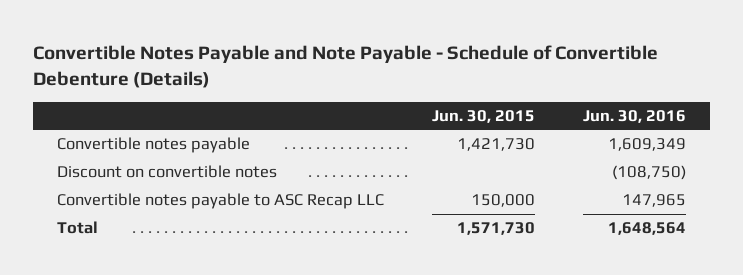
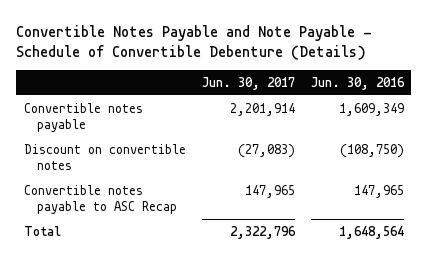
[432,109,536,123] Jun. 30, 2015 -> none
none -> [201,76,295,90] Jun. 30, 2017
[57,193,385,210] Convertible notes payable to ASC Recap LLC -> [24,184,178,215] Convertible notes payable to ASC Recap

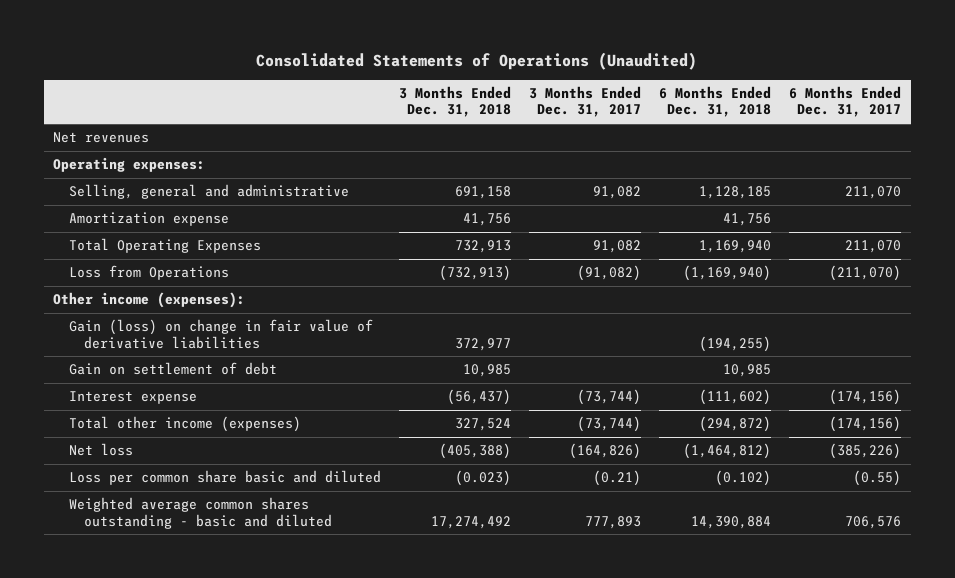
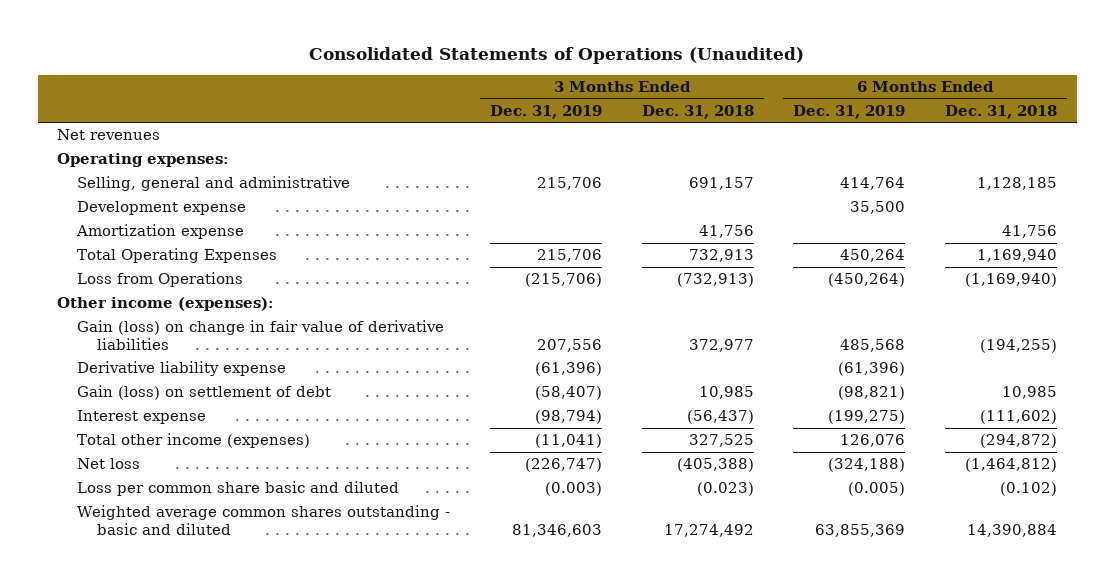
[528,85,641,118] 3 Months Ended Dec. 31, 2017 -> none
[789,85,902,118] 6 Months Ended Dec. 31, 2017 -> none
none -> [489,104,602,119] Dec. 31, 2019
none -> [793,104,906,119] Dec. 31, 2019
[454,186,511,200] 691,158 -> [688,177,754,191] 691,157
none -> [77,201,247,216] Development expense
none -> [77,361,287,377] Derivative liability expense
[68,362,277,376] Gain on settlement of debt -> [77,385,332,401] Gain (loss) on settlement of debt
[454,418,511,432] 327,524 -> [688,434,754,448] 327,525

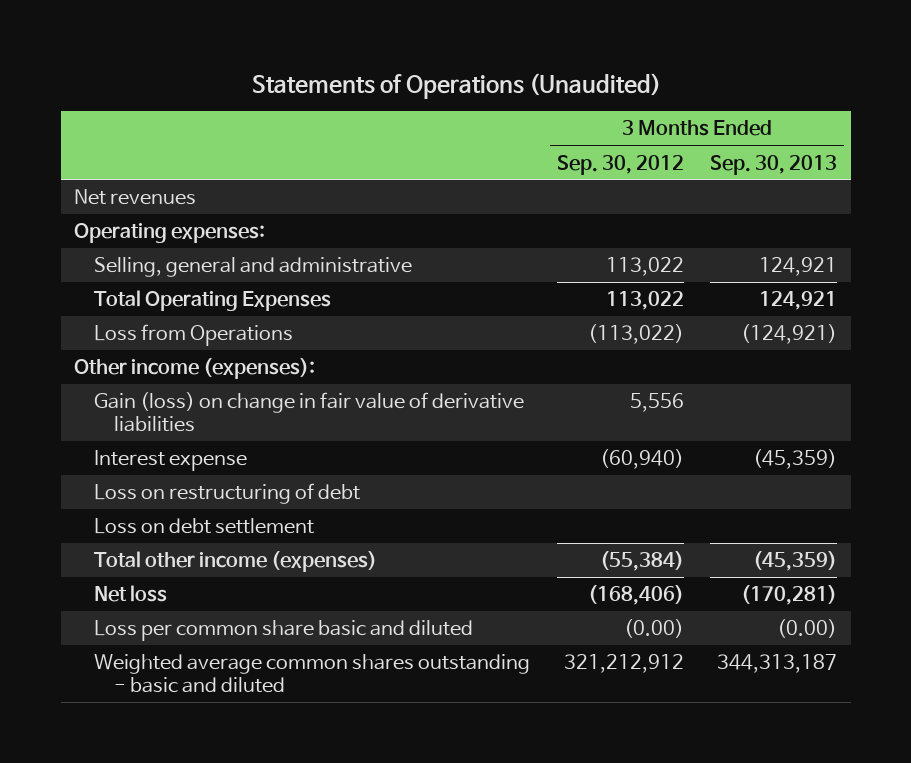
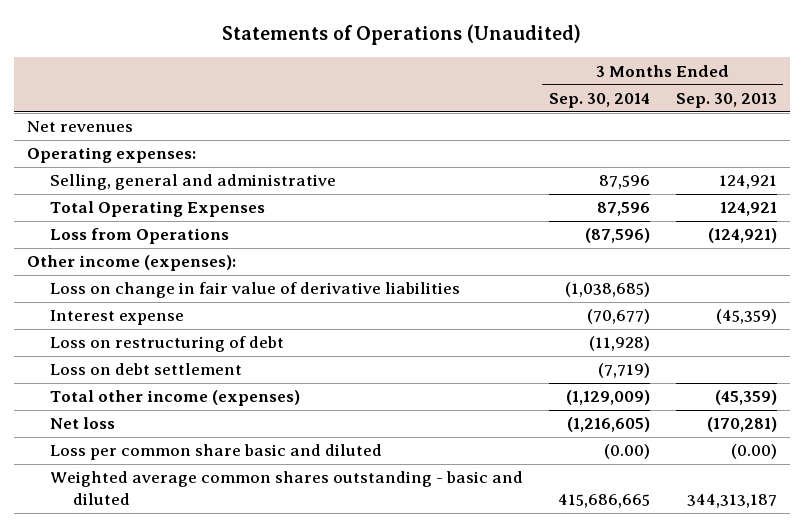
[556,154,684,175] Sep. 30, 2012 -> none
none -> [548,93,650,109] Sep. 30, 2014
[94,392,525,433] Gain (loss) on change in fair value of derivative liabilities -> [49,282,460,299] Loss on change in fair value of derivative liabilities

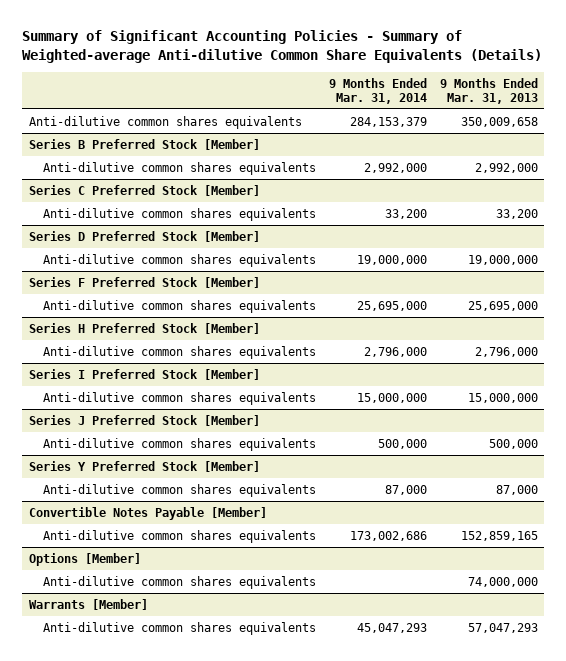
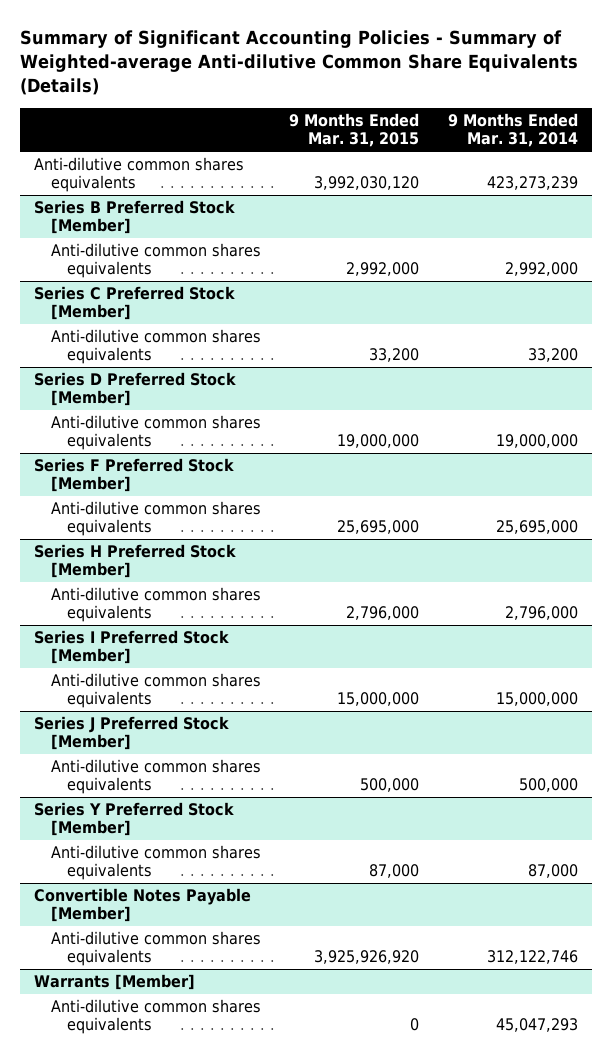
[439,77,538,104] 9 Months Ended Mar. 31, 2013 -> none
none -> [289,113,420,148] 9 Months Ended Mar. 31, 2015
[349,117,427,128] 284,153,379 -> [487,176,579,191] 423,273,239
[28,553,141,567] Options [Member] -> none
[42,576,316,590] Anti-dilutive common shares equivalents -> none
[349,531,427,542] 173,002,686 -> [487,950,579,965] 312,122,746

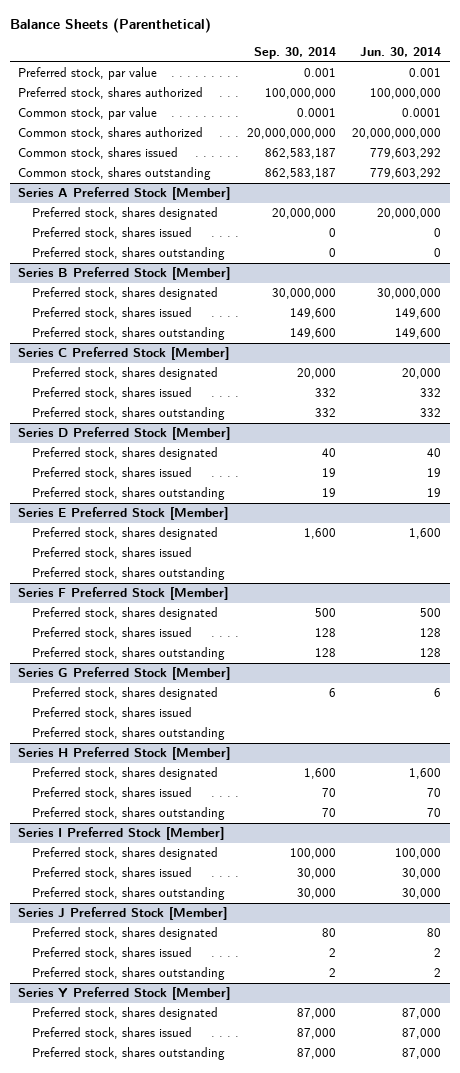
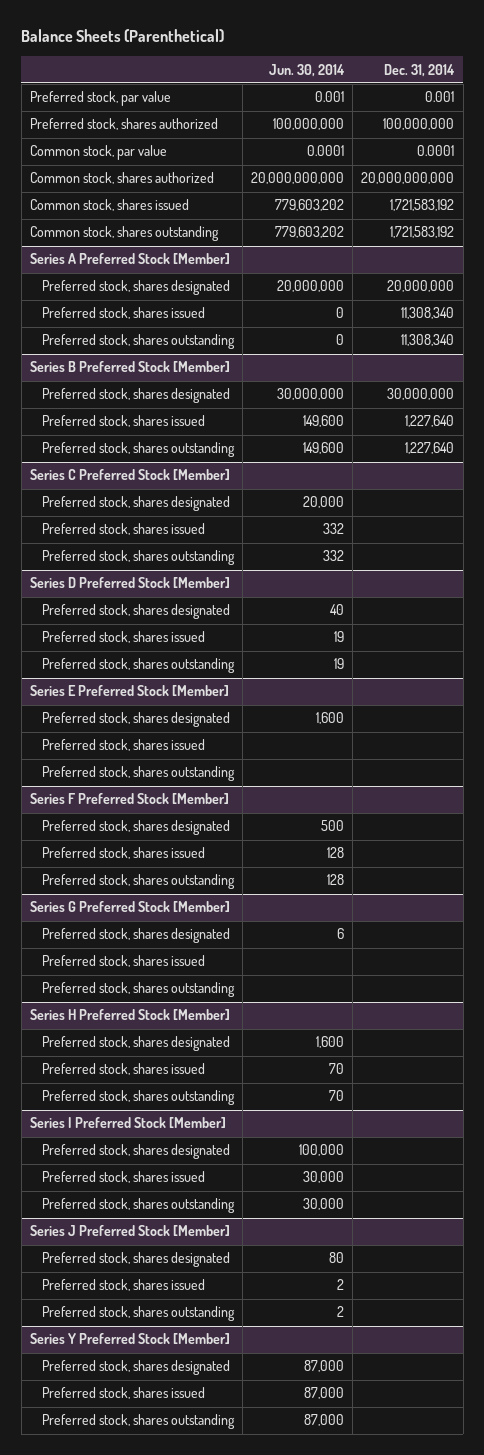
[253,46,336,59] Sep. 30, 2014 -> none
none -> [384,63,456,77] Dec. 31, 2014
[370,148,442,160] 779,603,292 -> [275,199,345,212] 779,603,202
[370,168,442,180] 779,603,292 -> [275,226,345,239] 779,603,202

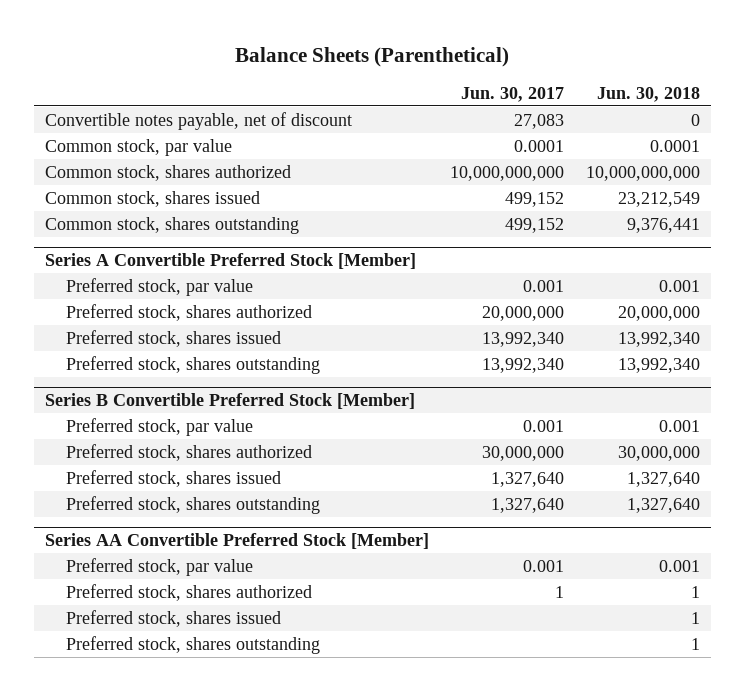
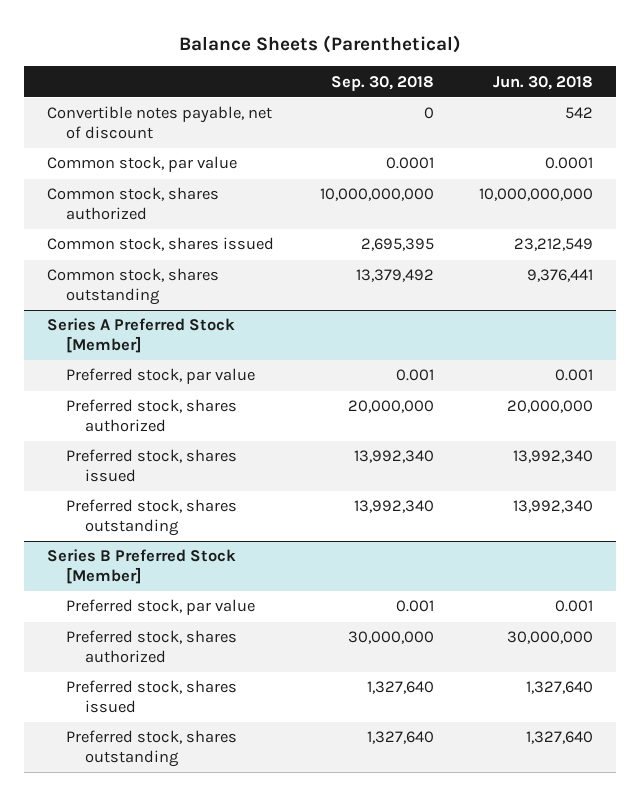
[461,86,565,102] Jun. 30, 2017 -> none
none -> [330,75,434,91] Sep. 30, 2018
[691,113,701,126] 0 -> [565,107,594,120] 542
[44,253,416,270] Series A Convertible Preferred Stock [Member] -> [46,318,235,354] Series A Preferred Stock [Member]
[44,393,415,410] Series B Convertible Preferred Stock [Member] -> [46,549,236,585] Series B Preferred Stock [Member]
[44,533,429,550] Series AA Convertible Preferred Stock [Member] -> none
[65,557,253,576] Preferred stock, par value -> none
[65,583,312,601] Preferred stock, shares authorized -> none
[65,609,281,627] Preferred stock, shares issued -> none
[65,635,320,654] Preferred stock, shares outstanding -> none

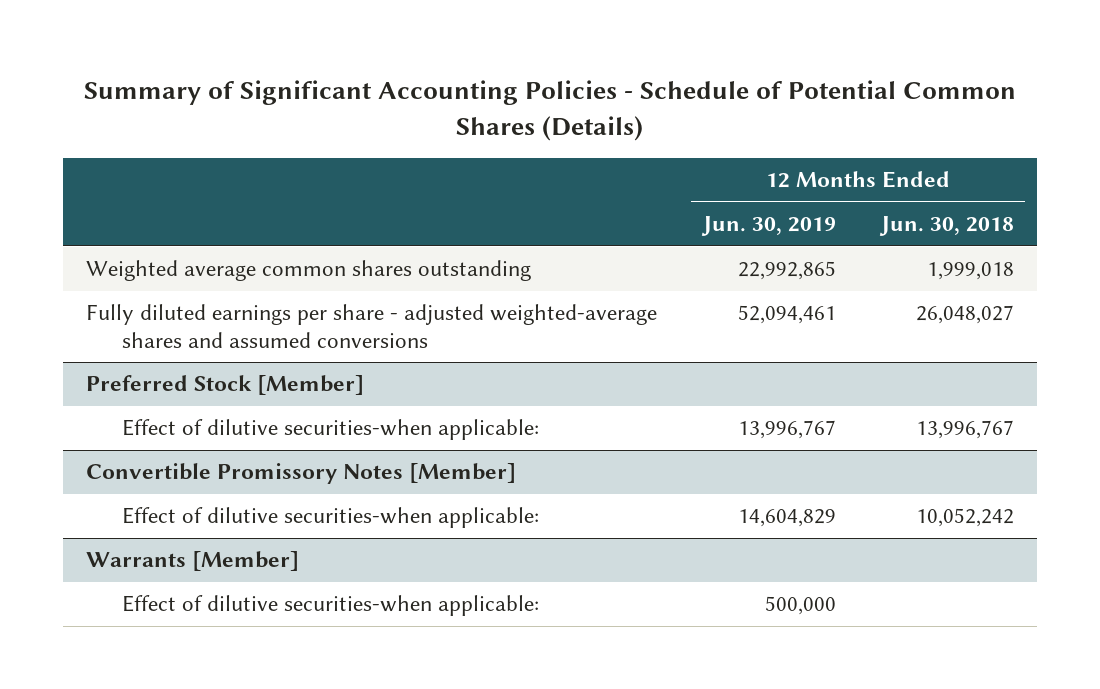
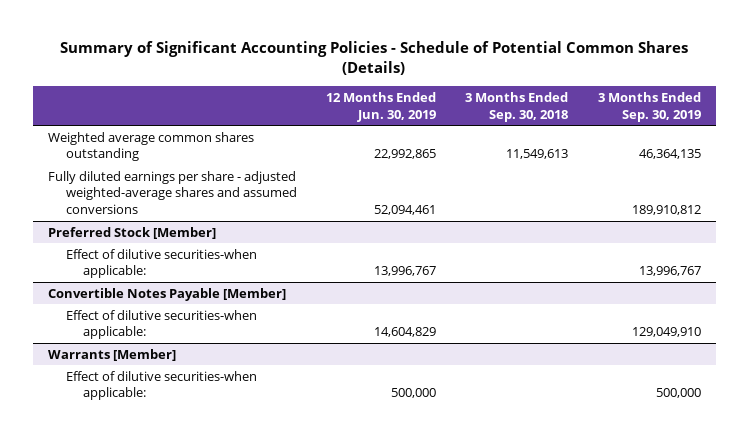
[878,216,1014,237] Jun. 30, 2018 -> none
none -> [465,91,569,122] 3 Months Ended Sep. 30, 2018
none -> [597,91,701,122] 3 Months Ended Sep. 30, 2019
[86,463,517,485] Convertible Promissory Notes [Member] -> [47,287,286,301] Convertible Notes Payable [Member]

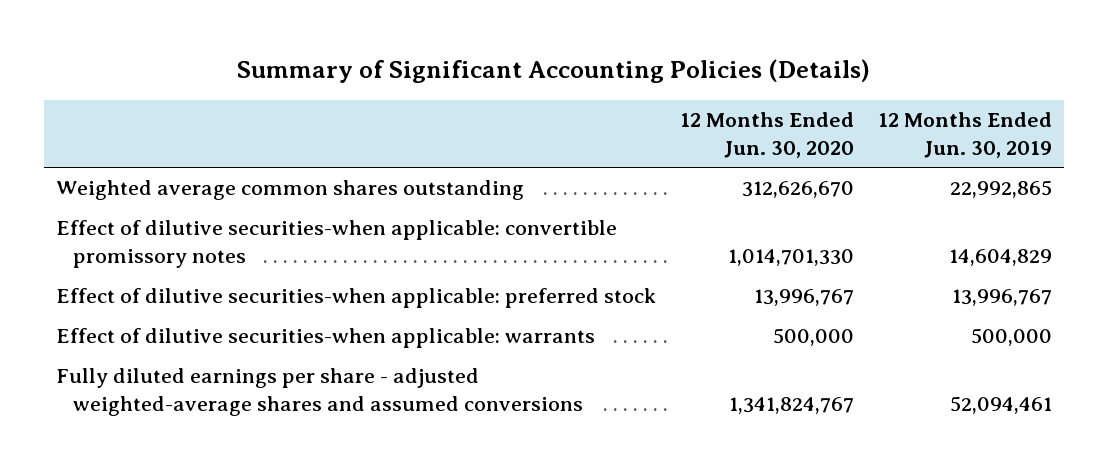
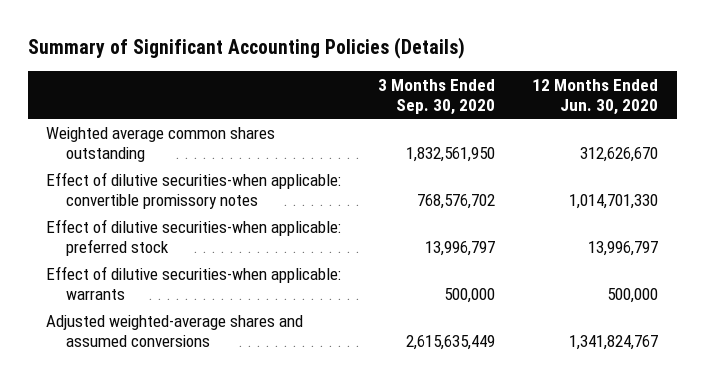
[877,112,1052,158] 12 Months Ended Jun. 30, 2019 -> none
none -> [378,79,496,116] 3 Months Ended Sep. 30, 2020
[753,289,854,307] 13,996,767 -> [588,240,659,256] 13,996,797
[56,368,583,417] Fully diluted earnings per share - adjusted weighted-average shares and assumed conversions -> [46,314,304,347] Adjusted weighted-average shares and assumed conversions

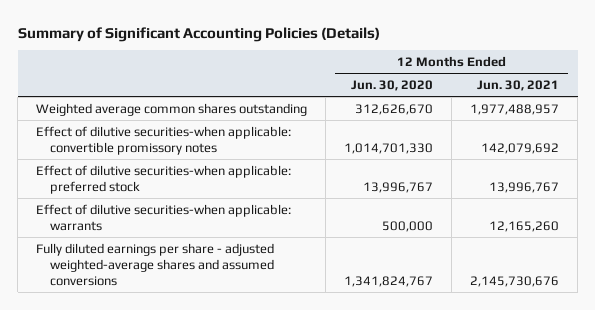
[378,79,496,116] 3 Months Ended Sep. 30, 2020 -> none
none -> [477,79,560,91] Jun. 30, 2021
[588,240,659,256] 13,996,797 -> [363,181,434,193] 13,996,767
[46,314,304,347] Adjusted weighted-average shares and assumed conversions -> [36,242,275,286] Fully diluted earnings per share - adjusted weighted-average shares and assumed conversions

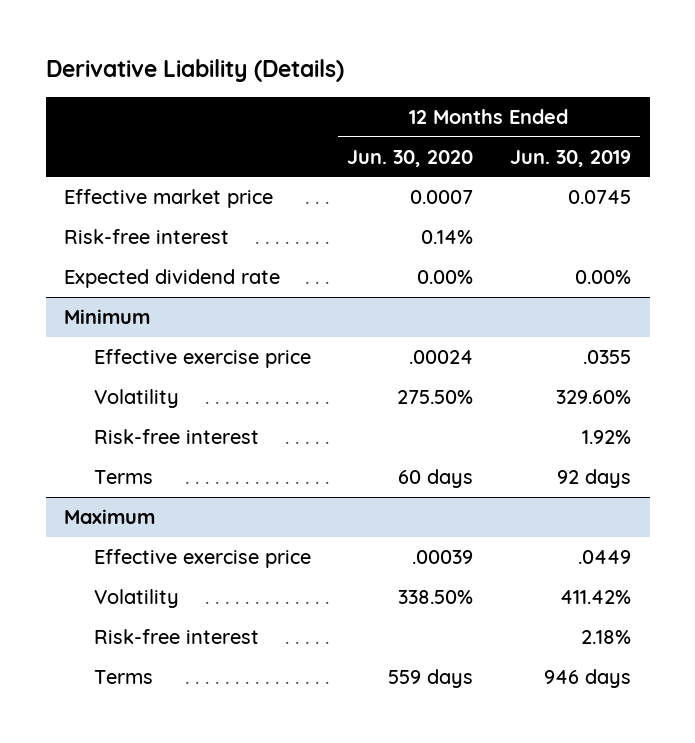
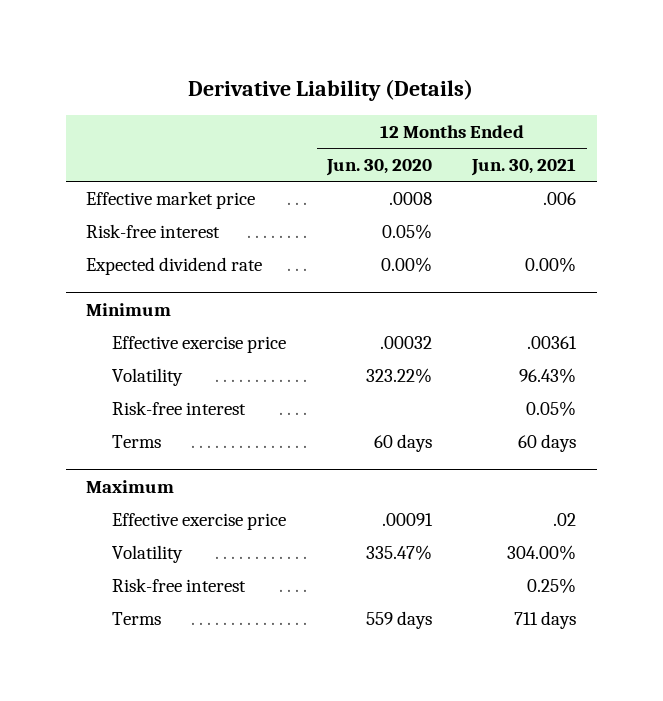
[510,149,632,167] Jun. 30, 2019 -> none
none -> [471,158,577,177] Jun. 30, 2021
[410,190,474,205] 0.0007 -> [388,192,432,206] .0008
[421,230,474,245] 0.14% -> [381,224,432,240] 0.05%
[409,350,474,365] .00024 -> [379,336,432,350] .00032
[397,390,474,405] 275.50% -> [365,368,432,384] 323.22%
[412,550,474,565] .00039 -> [381,513,433,527] .00091
[398,590,474,605] 338.50% -> [365,545,432,561] 335.47%

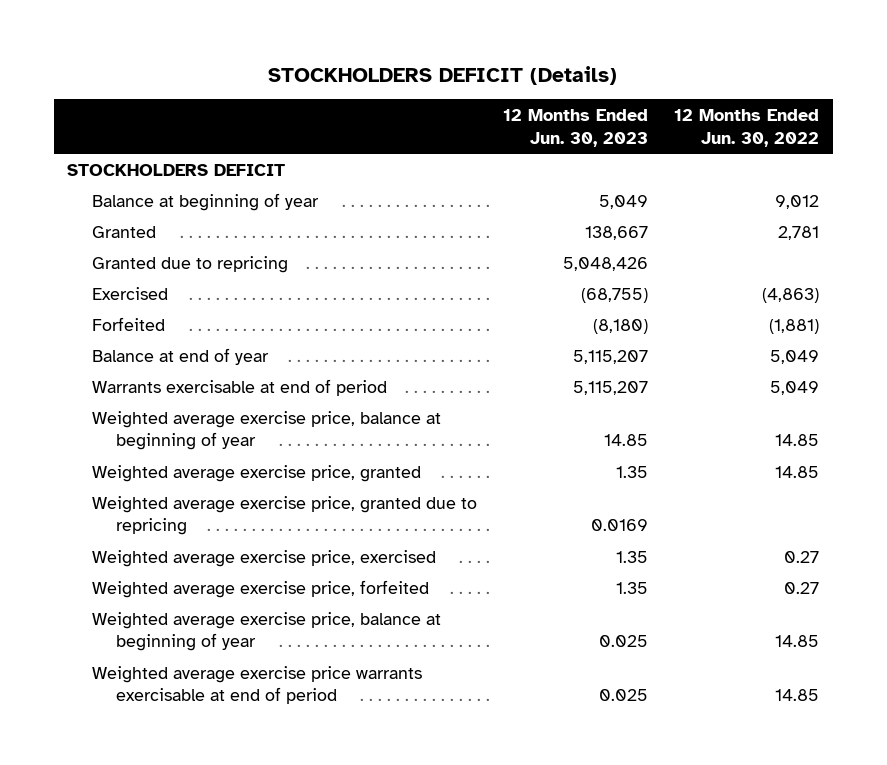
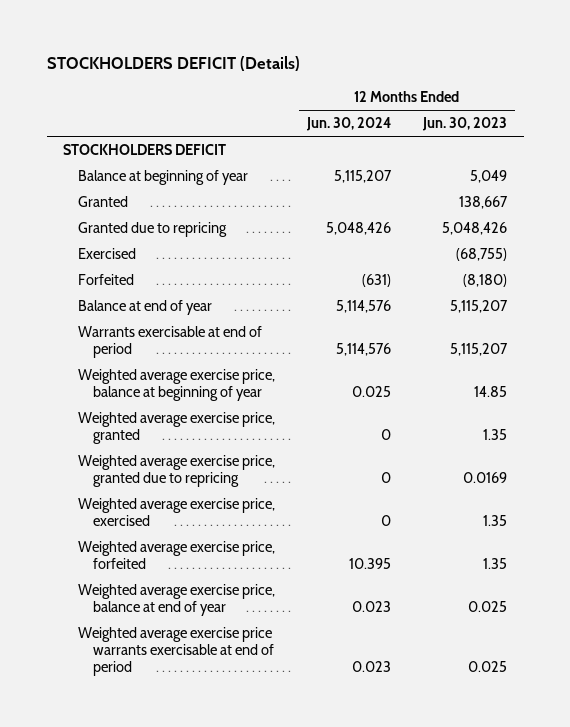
[674,109,820,147] 12 Months Ended Jun. 30, 2022 -> none
none -> [306,117,392,132] Jun. 30, 2024
[91,611,441,652] Weighted average exercise price, balance at beginning of year -> [78,584,276,617] Weighted average exercise price, balance at end of year

